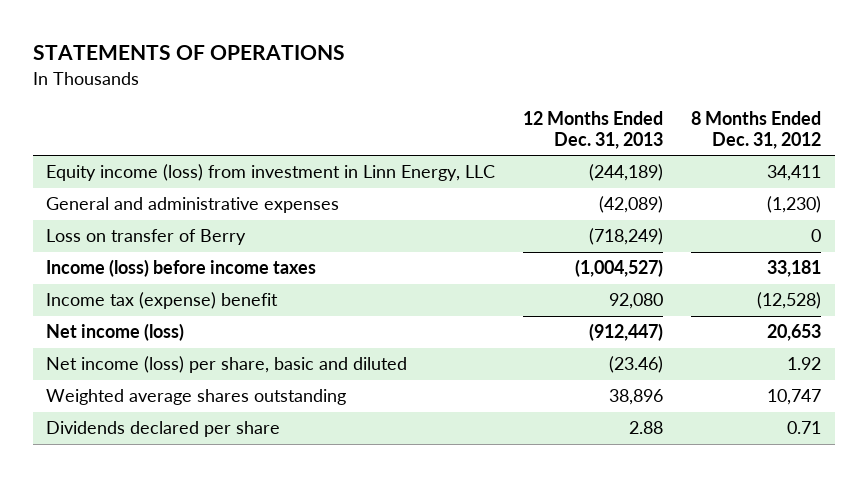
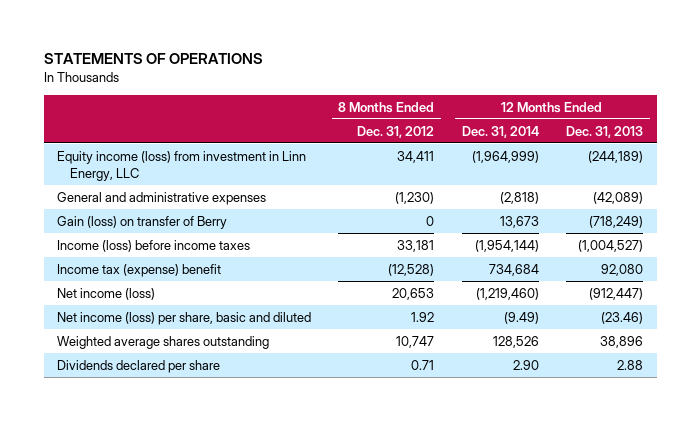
none -> [461,125,539,138] Dec. 31, 2014
[46,229,247,246] Loss on transfer of Berry -> [57,215,228,229] Gain (loss) on transfer of Berry

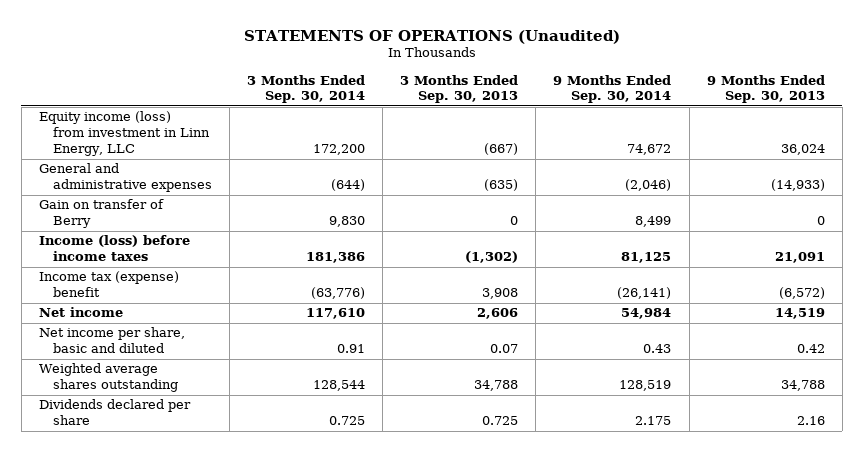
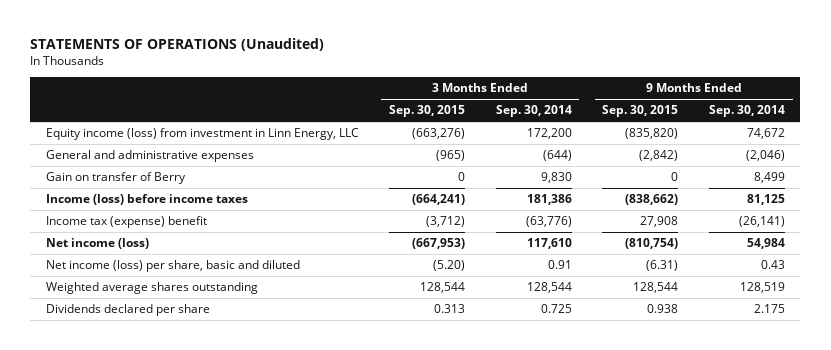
[400,74,519,104] 3 Months Ended Sep. 30, 2013 -> none
[706,74,825,104] 9 Months Ended Sep. 30, 2013 -> none
none -> [389,105,466,118] Sep. 30, 2015
none -> [602,105,679,118] Sep. 30, 2015
[38,307,123,318] Net income -> [45,238,149,250] Net income (loss)
[38,327,185,354] Net income per share, basic and diluted -> [45,260,300,273] Net income (loss) per share, basic and diluted

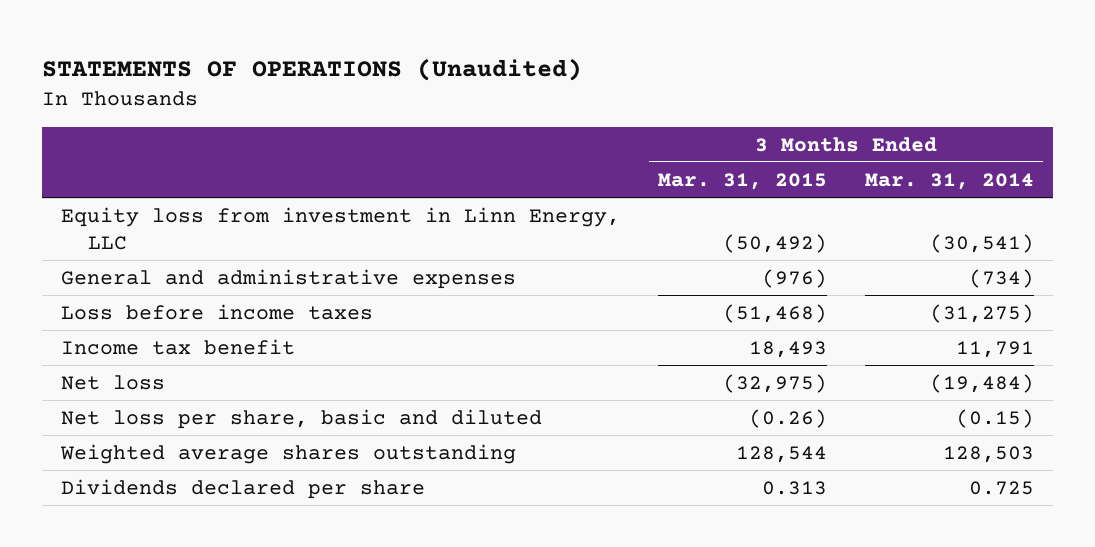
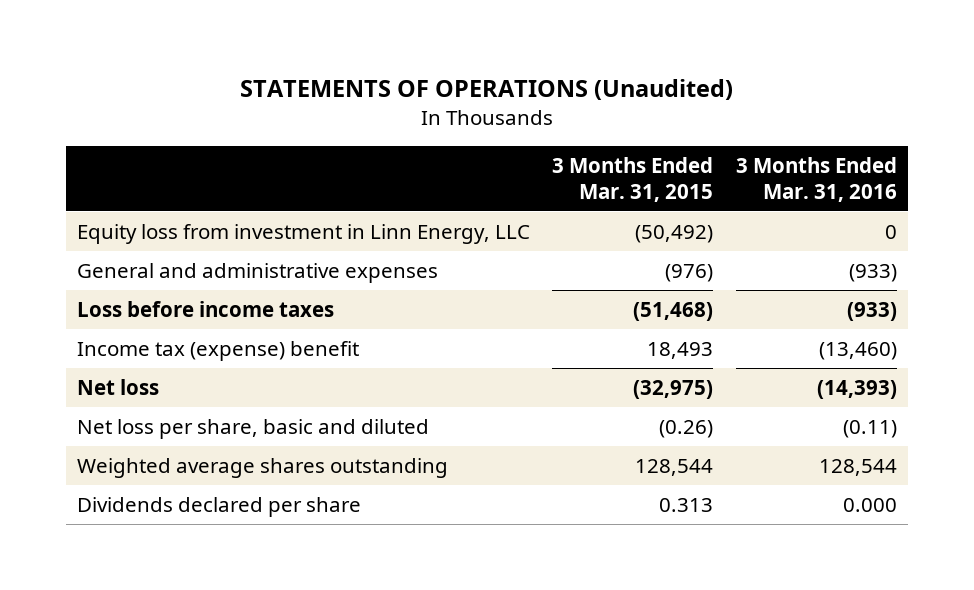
[864,172,1034,190] Mar. 31, 2014 -> none
none -> [735,156,897,202] 3 Months Ended Mar. 31, 2016
[61,338,296,355] Income tax benefit -> [76,340,359,361] Income tax (expense) benefit

